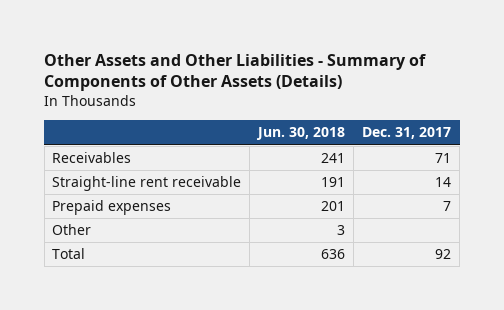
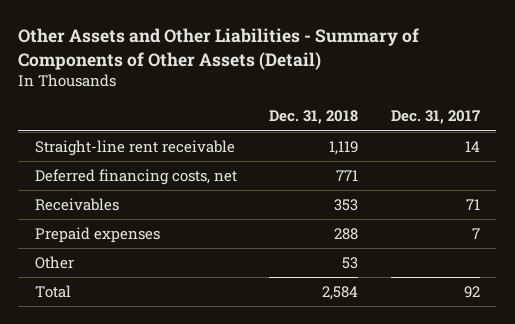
[44,53,427,92] Other Assets and Other Liabilities - Summary of Components of Other Assets (Details) -> [18,27,420,70] Other Assets and Other Liabilities - Summary of Components of Other Assets (Detail)
[256,127,346,141] Jun. 30, 2018 -> none
none -> [269,110,359,125] Dec. 31, 2018
none -> [34,169,237,186] Deferred financing costs, net
[52,152,132,164] Receivables -> [34,198,119,212] Receivables

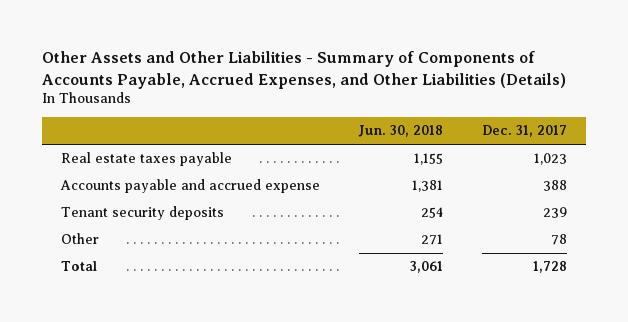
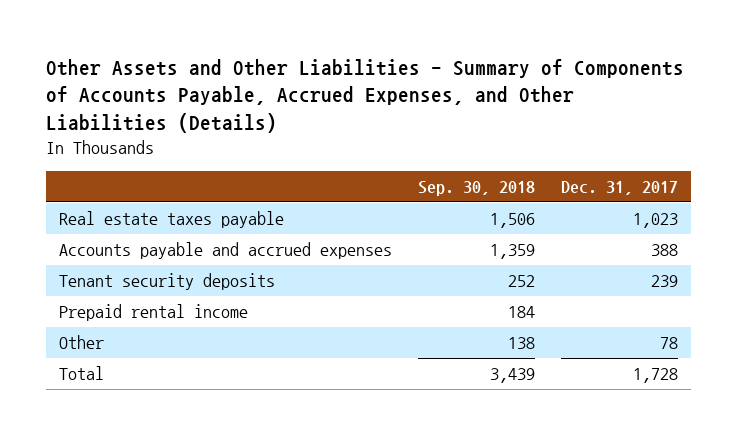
[357,125,443,138] Jun. 30, 2018 -> none
none -> [418,180,536,196] Sep. 30, 2018
[59,179,320,194] Accounts payable and accrued expense -> [59,242,393,260] Accounts payable and accrued expenses
none -> [59,304,249,322] Prepaid rental income

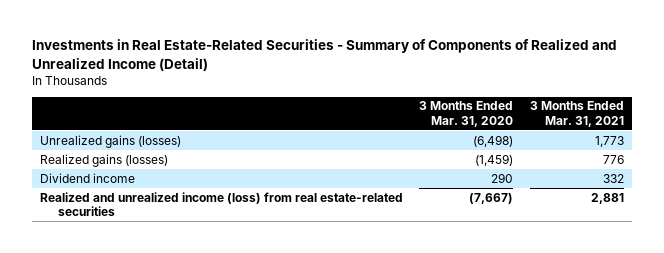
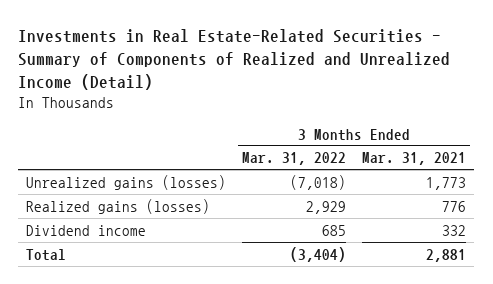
[419,101,514,127] 3 Months Ended Mar. 31, 2020 -> none
none -> [242,152,347,166] Mar. 31, 2022
[40,191,404,217] Realized and unrealized income (loss) from real estate-related securities -> [26,248,67,261] Total

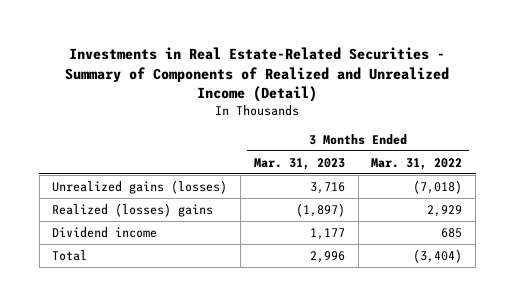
[362,152,467,166] Mar. 31, 2021 -> none
none -> [253,157,345,170] Mar. 31, 2023
[26,198,211,214] Realized gains (losses) -> [52,202,214,217] Realized (losses) gains

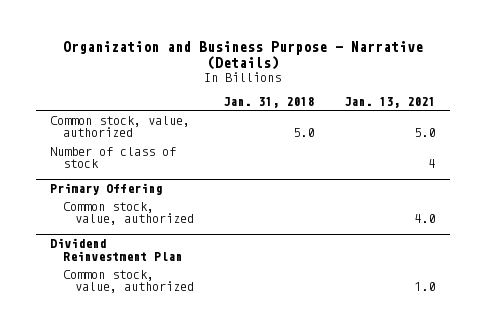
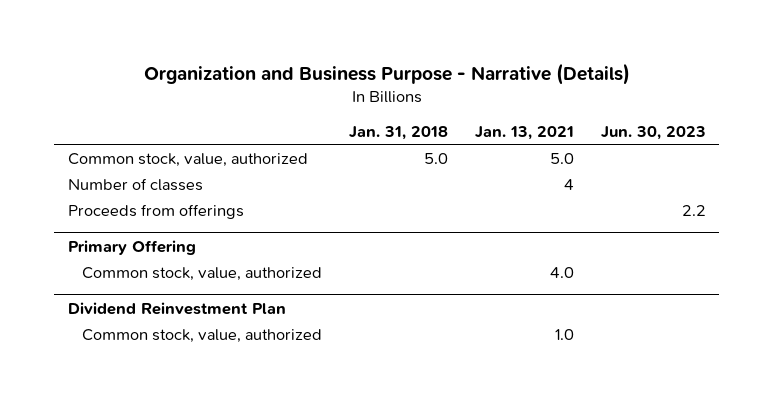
none -> [600,125,706,140] Jun. 30, 2023
[50,146,177,169] Number of class of stock -> [67,177,203,191] Number of classes
none -> [67,203,244,219] Proceeds from offerings

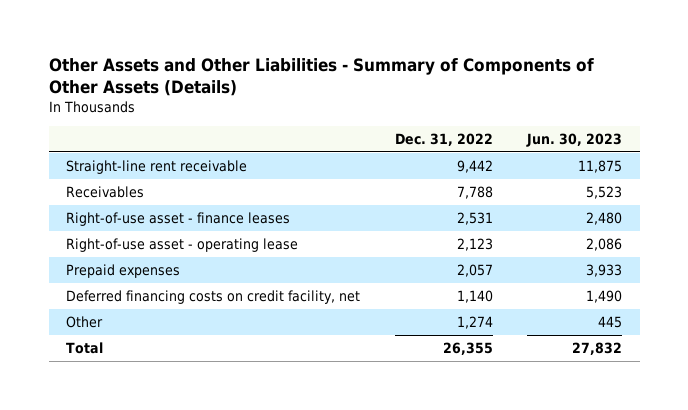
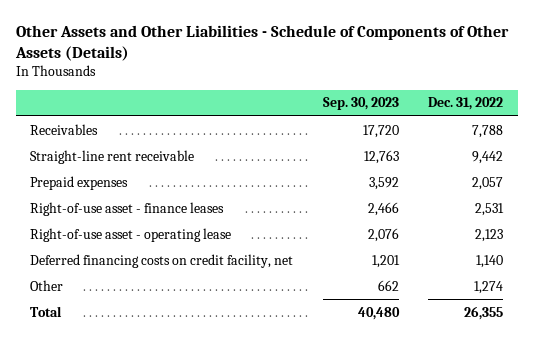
[48,57,594,96] Other Assets and Other Liabilities - Summary of Components of Other Assets (Details) -> [14,24,509,61] Other Assets and Other Liabilities - Schedule of Components of Other Assets (Details)
[526,133,623,148] Jun. 30, 2023 -> none
none -> [322,97,399,111] Sep. 30, 2023
[65,160,247,175] Straight-line rent receivable -> [30,149,195,164] Straight-line rent receivable
[65,264,180,279] Prepaid expenses -> [30,175,129,190] Prepaid expenses

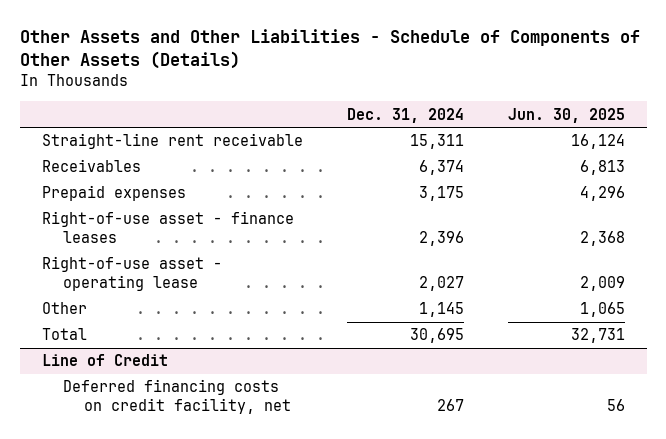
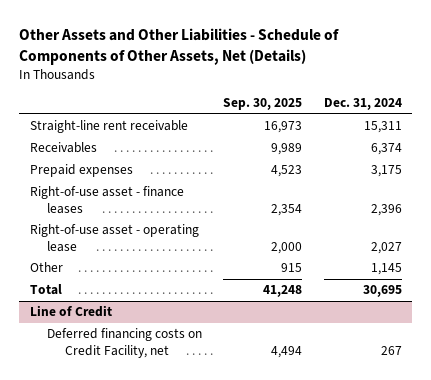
[19,28,640,70] Other Assets and Other Liabilities - Schedule of Components of Other Assets (Details) -> [19,27,340,65] Other Assets and Other Liabilities - Schedule of Components of Other Assets, Net (Details)
[507,107,625,123] Jun. 30, 2025 -> none
none -> [223,98,303,111] Sep. 30, 2025
[62,379,292,415] Deferred financing costs on credit facility, net -> [47,328,203,358] Deferred financing costs on Credit Facility, net

